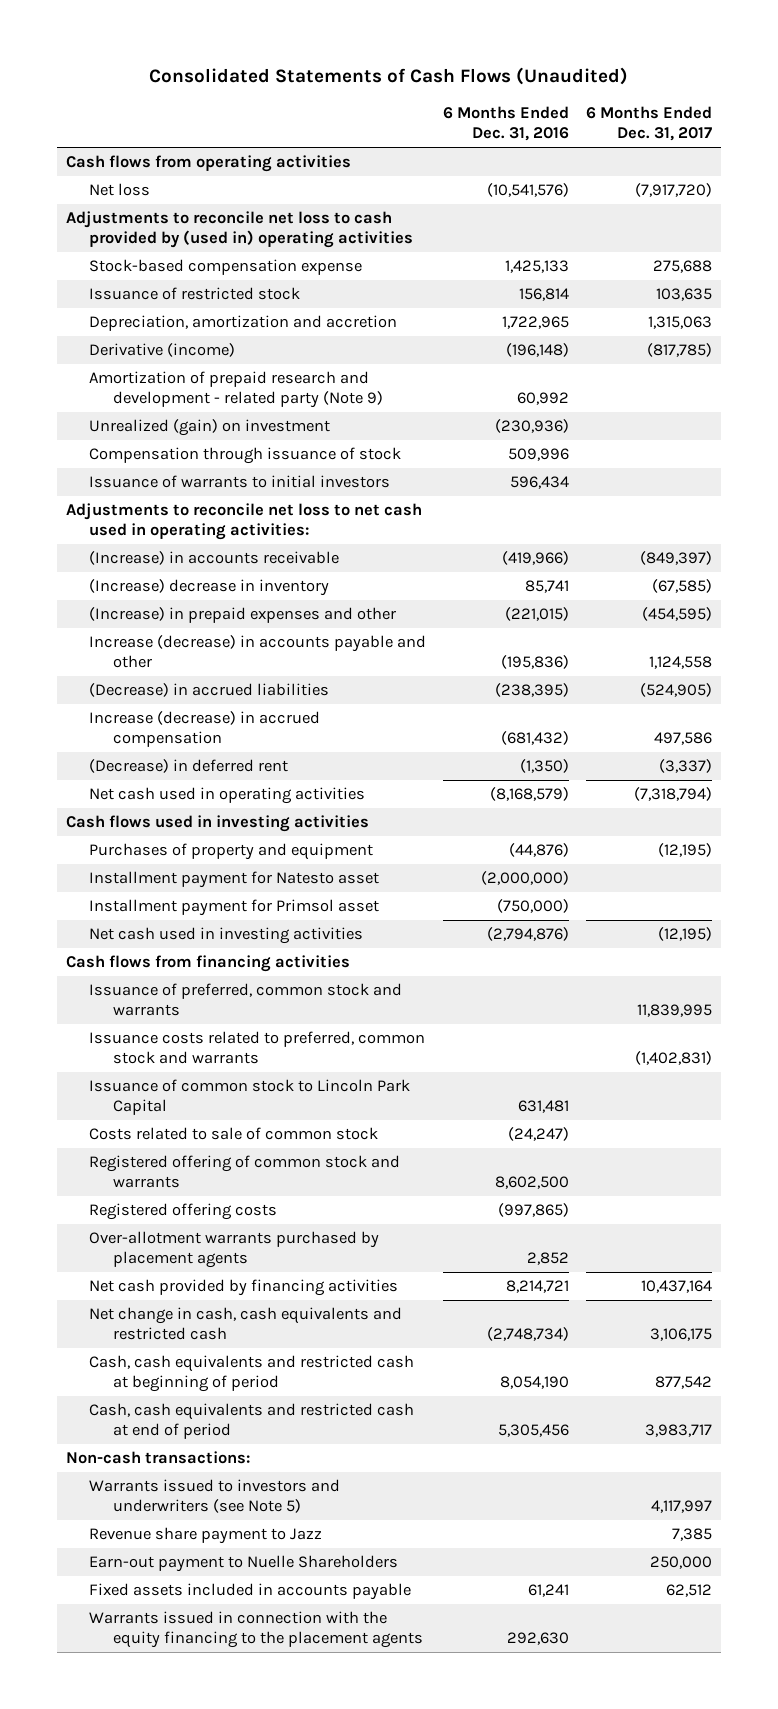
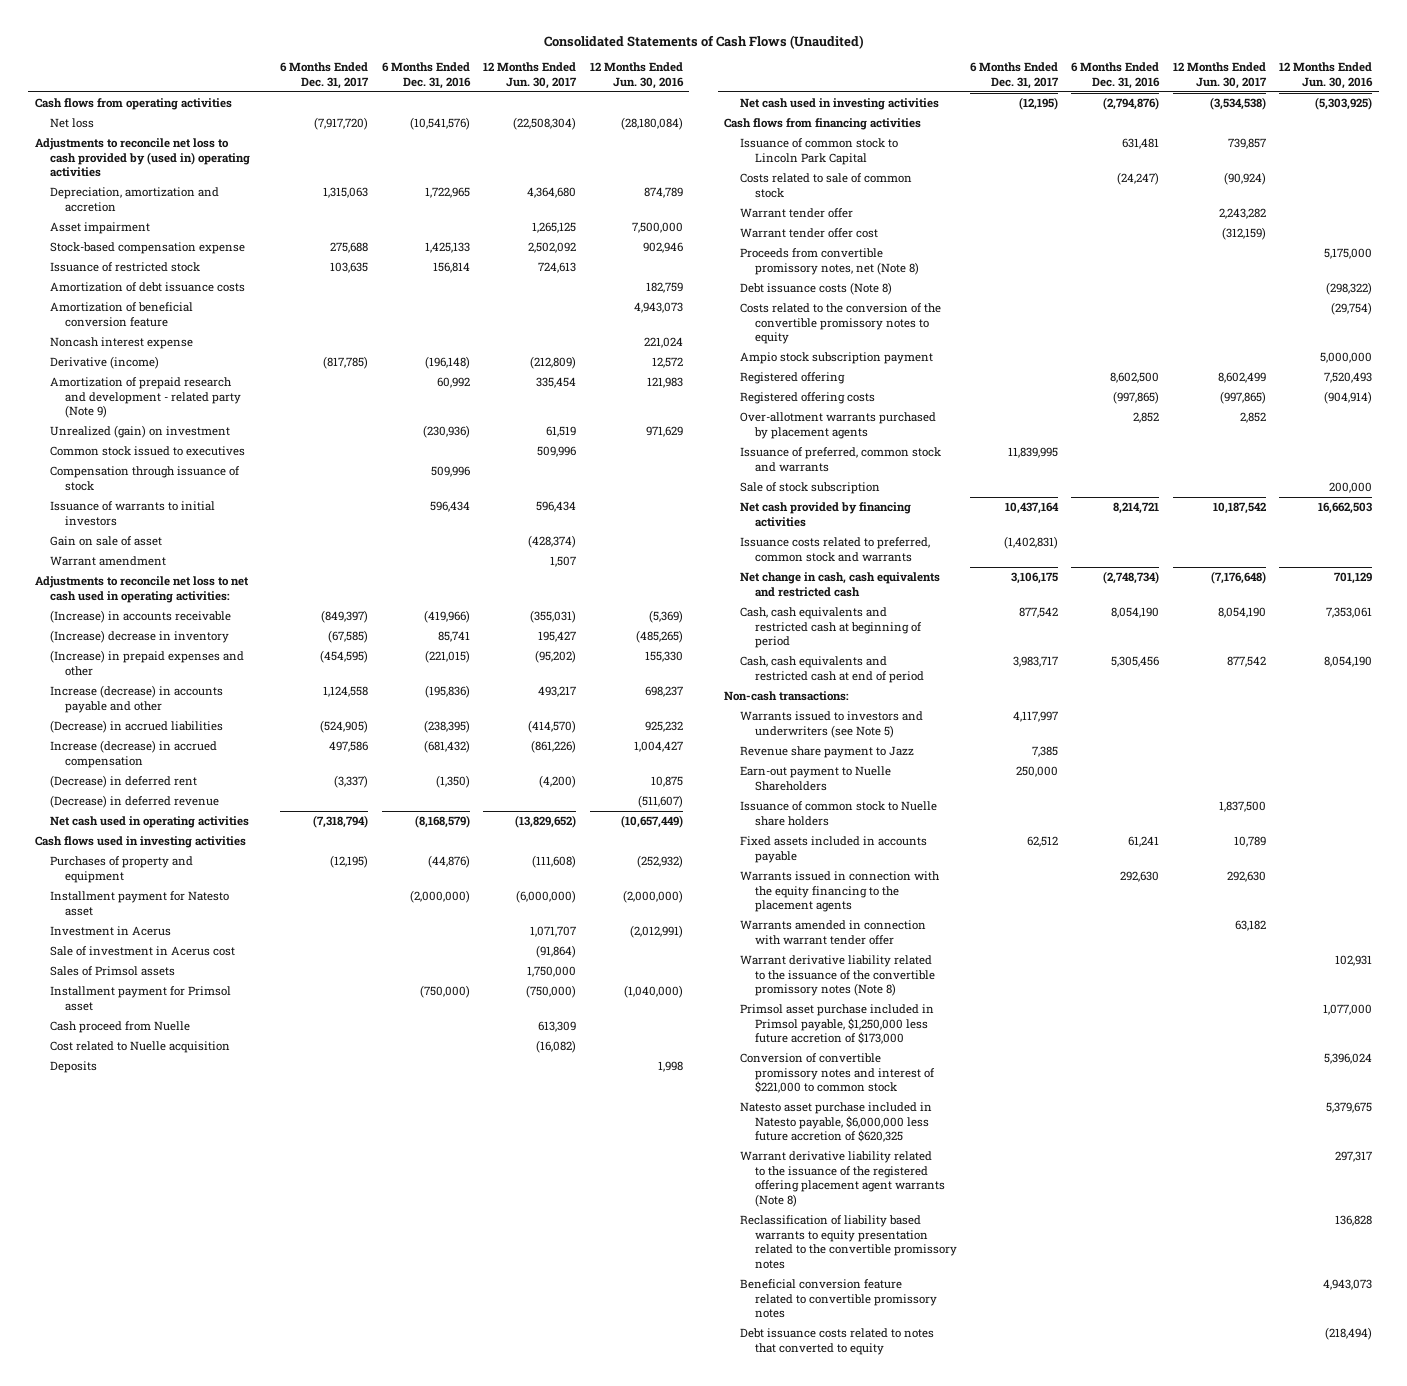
none -> [483,62,578,89] 12 Months Ended Jun. 30, 2017
none -> [589,62,684,89] 12 Months Ended Jun. 30, 2016
[89,315,398,332] Depreciation, amortization and accretion -> [50,187,220,212] Depreciation, amortization and accretion
none -> [50,222,151,235] Asset impairment
none -> [50,282,246,293] Amortization of debt issuance costs
none -> [50,302,194,327] Amortization of beneficial conversion feature
none -> [50,337,194,350] Noncash interest expense
none -> [50,446,246,457] Common stock issued to executives
none -> [50,536,163,547] Gain on sale of asset
none -> [50,556,167,567] Warrant amendment
none -> [50,795,220,809] (Decrease) in deferred revenue
none -> [50,926,172,937] Investment in Acerus
none -> [50,946,236,957] Sale of investment in Acerus cost
none -> [50,966,176,977] Sales of Primsol assets
none -> [50,1021,191,1034] Cash proceed from Nuelle
none -> [50,1041,231,1054] Cost related to Nuelle acquisition
none -> [50,1061,98,1074] Deposits
none -> [739,208,853,219] Warrant tender offer
none -> [739,228,878,239] Warrant tender offer cost
none -> [739,248,919,275] Proceeds from convertible promissory notes, net (Note 8)
none -> [739,282,892,296] Debt issuance costs (Note 8)
none -> [739,303,941,345] Costs related to the conversion of the convertible promissory notes to equity
none -> [739,352,933,365] Ampio stock subscription payment
[89,1155,401,1189] Registered offering of common stock and warrants -> [739,372,845,385] Registered offering
[89,983,403,1017] Issuance of preferred, common stock and warrants -> [739,447,941,472] Issuance of preferred, common stock and warrants
none -> [739,482,880,495] Sale of stock subscription
[89,1031,426,1065] Issuance costs related to preferred, common stock and warrants -> [739,537,930,562] Issuance costs related to preferred, common stock and warrants
none -> [739,801,937,826] Issuance of common stock to Nuelle share holders
none -> [739,920,926,945] Warrants amended in connection with warrant tender offer
none -> [739,955,935,997] Warrant derivative liability related to the issuance of the convertible promissory notes (Note 8)
none -> [739,1004,934,1045] Primsol asset purchase included in Primsol payable, $1,250,000 less future accretion of $173,000
none -> [739,1053,935,1094] Conversion of convertible promissory notes and interest of $221,000 to common stock
none -> [739,1102,932,1143] Natesto asset purchase included in Natesto payable, $6,000,000 less future accretion of $620,325
none -> [739,1151,945,1207] Warrant derivative liability related to the issuance of the registered offering placement agent warrants (Note 8)
none -> [739,1215,957,1269] Reclassification of liability based warrants to equity presentation related to the convertible promissory notes
none -> [739,1279,937,1319] Beneficial conversion feature related to convertible promissory notes
none -> [739,1328,934,1355] Debt issuance costs related to notes that converted to equity

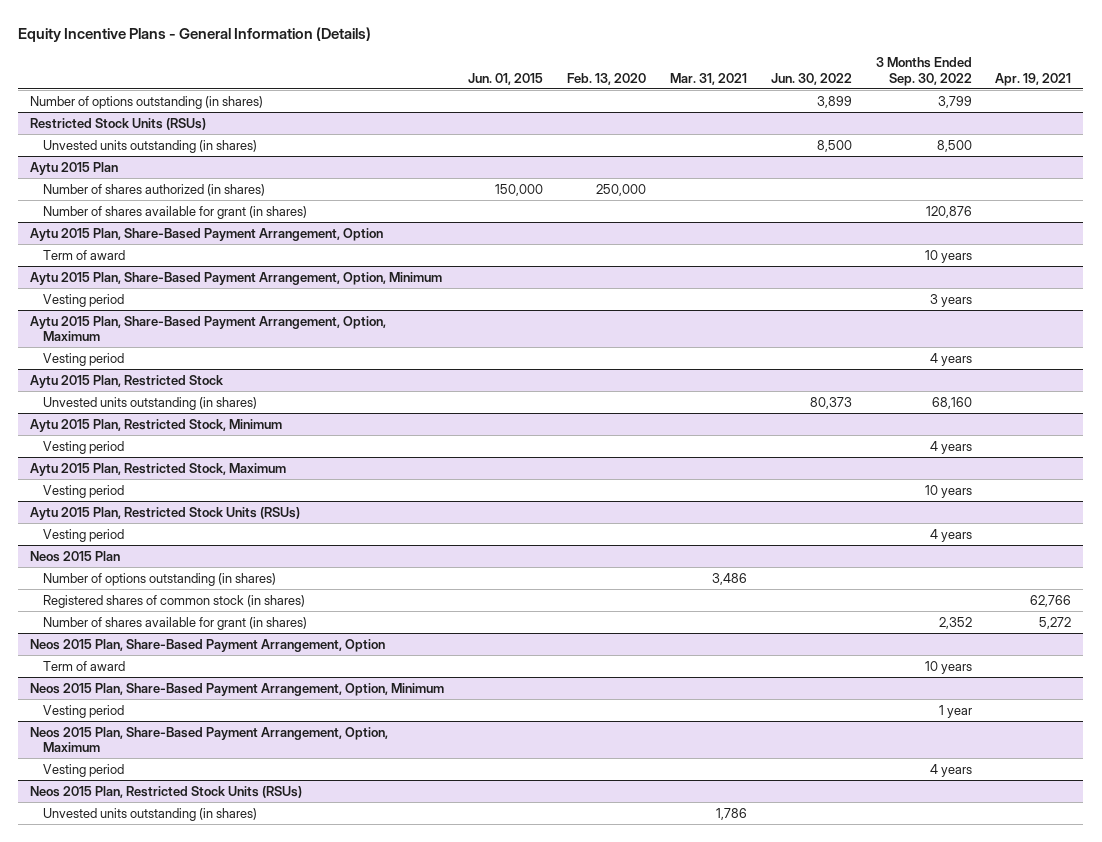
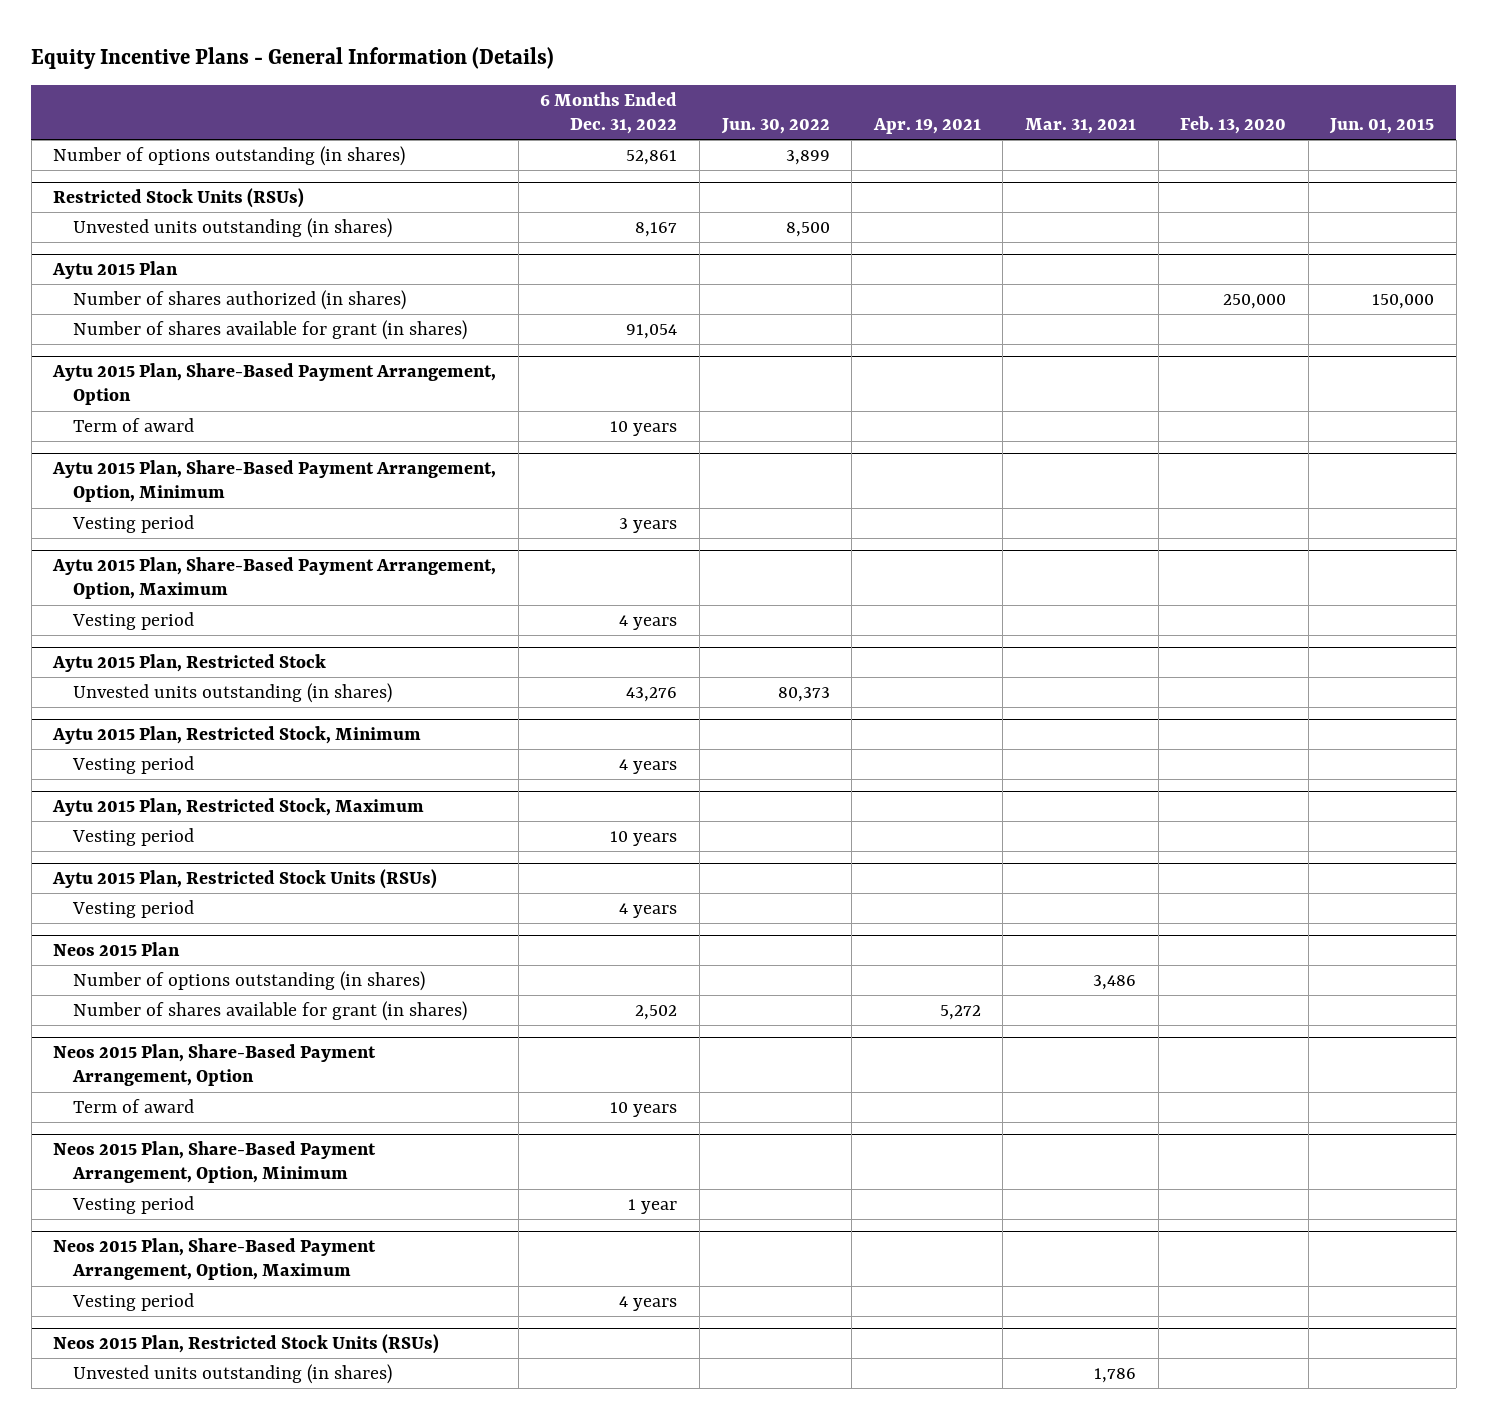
[875,56,972,86] 3 Months Ended Sep. 30, 2022 -> none
none -> [540,91,678,135] 6 Months Ended Dec. 31, 2022
[43,594,306,608] Registered shares of common stock (in shares) -> none

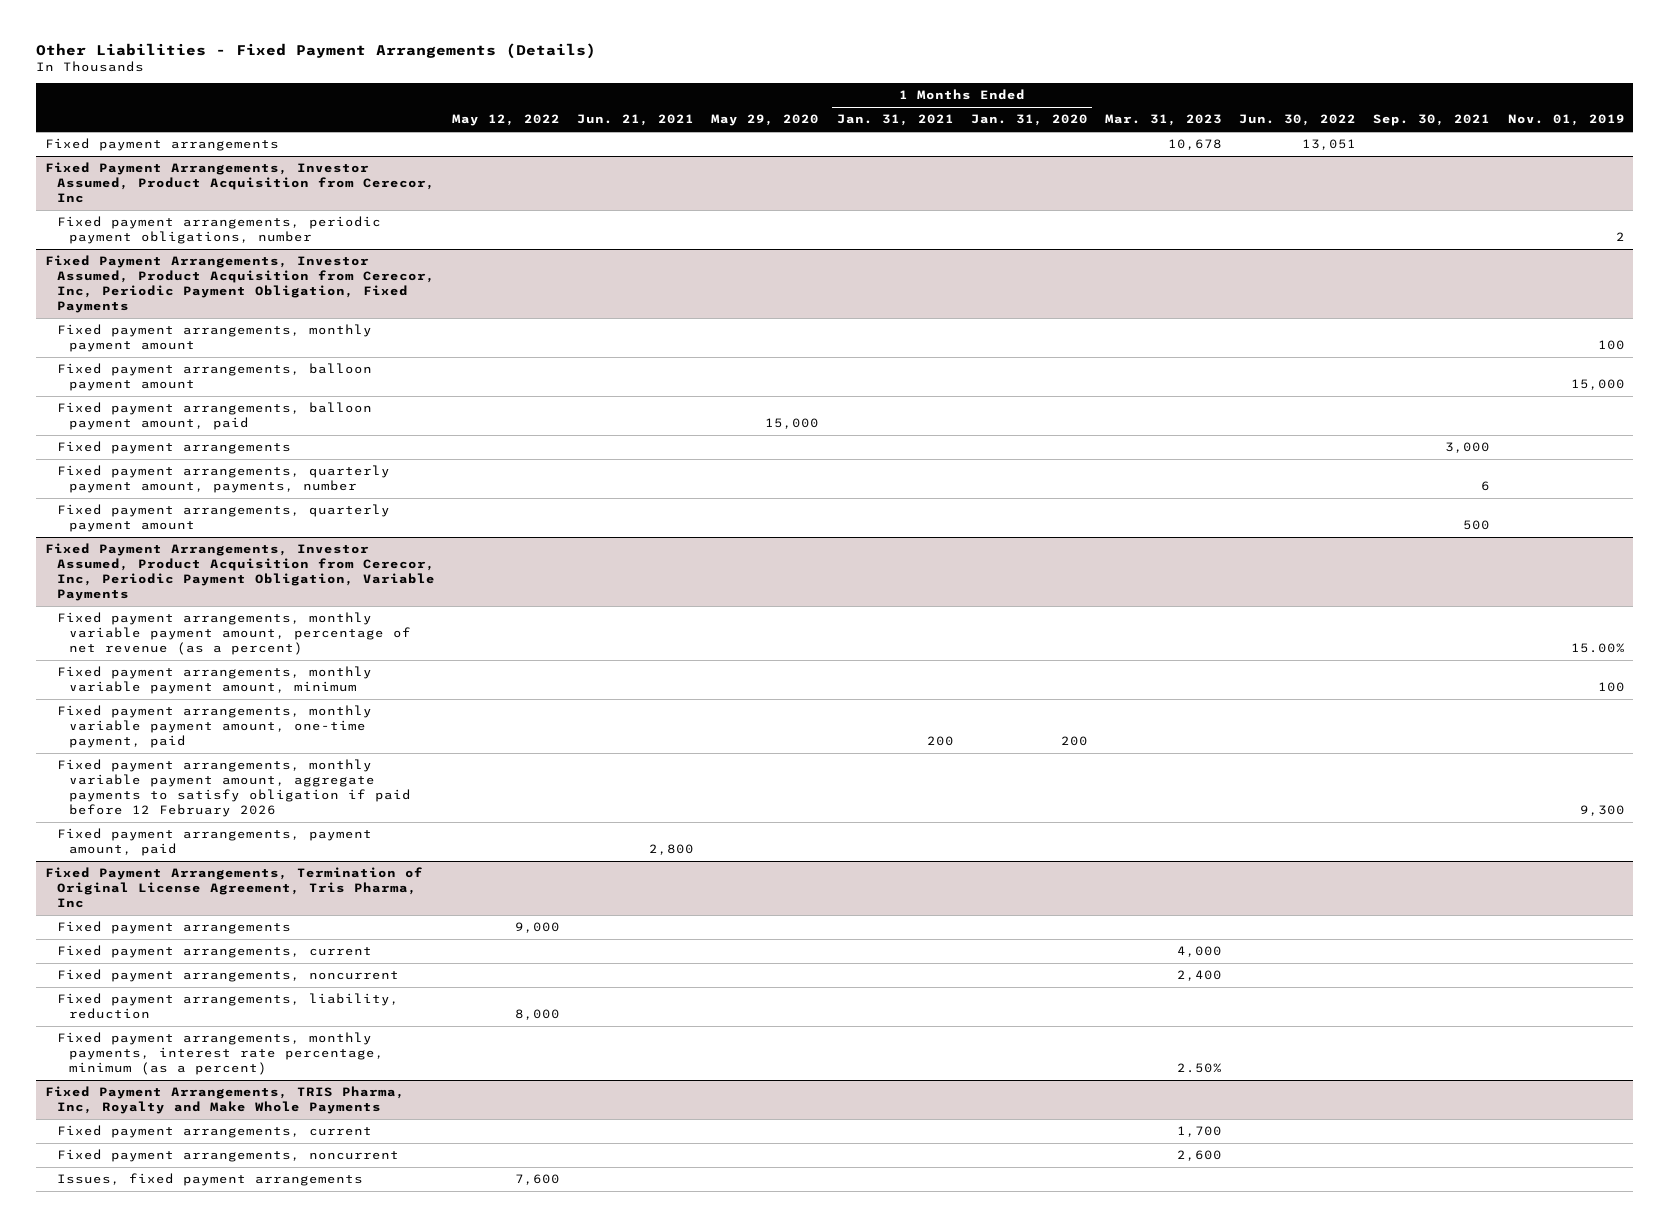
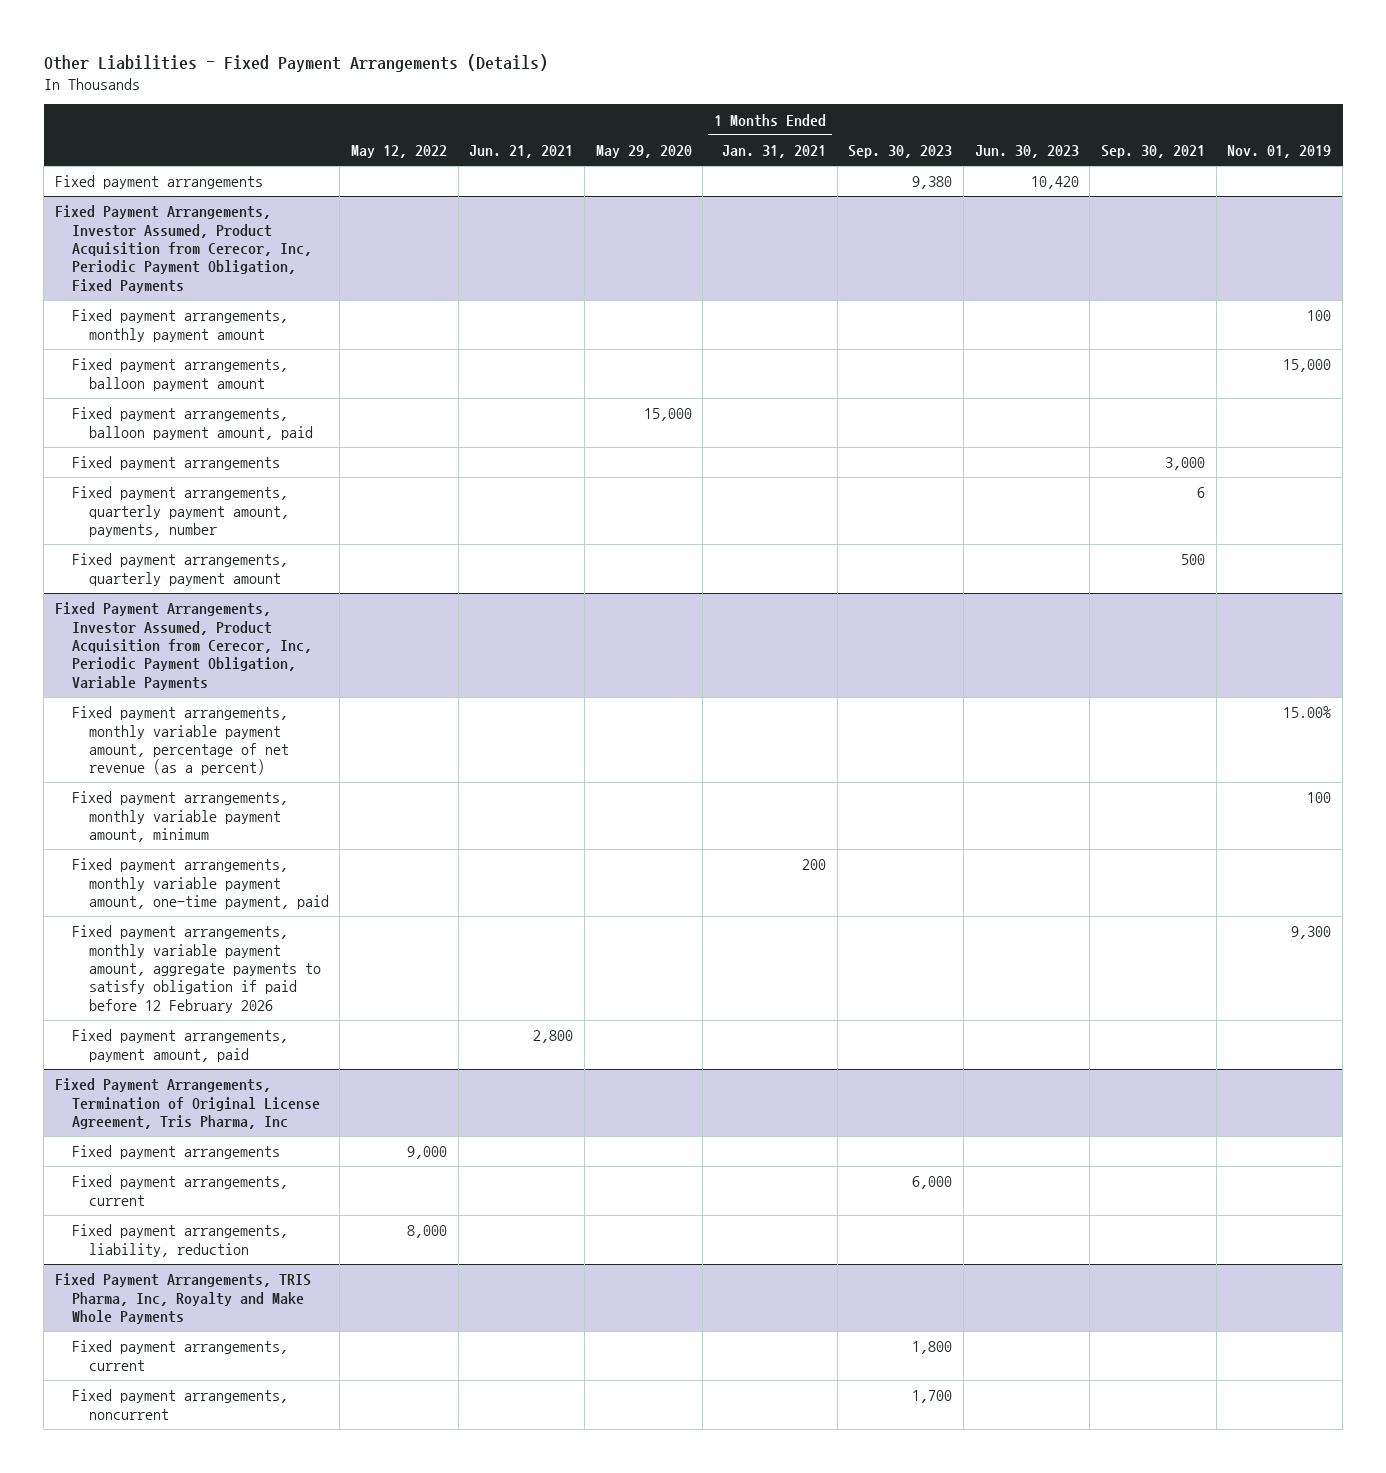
[970,114,1088,127] Jan. 31, 2020 -> none
[1104,114,1222,127] Mar. 31, 2023 -> none
[1239,114,1357,127] Jun. 30, 2022 -> none
none -> [848,144,953,158] Sep. 30, 2023
none -> [974,144,1079,158] Jun. 30, 2023
[44,162,435,203] Fixed Payment Arrangements, Investor Assumed, Product Acquisition from Cerecor, Inc -> none
[56,216,381,245] Fixed payment arrangements, periodic payment obligations, number -> none
[56,969,399,983] Fixed payment arrangements, noncurrent -> none
[56,1032,384,1075] Fixed payment arrangements, monthly payments, interest rate percentage, minimum (as a percent) -> none
[56,1173,363,1187] Issues, fixed payment arrangements -> none

